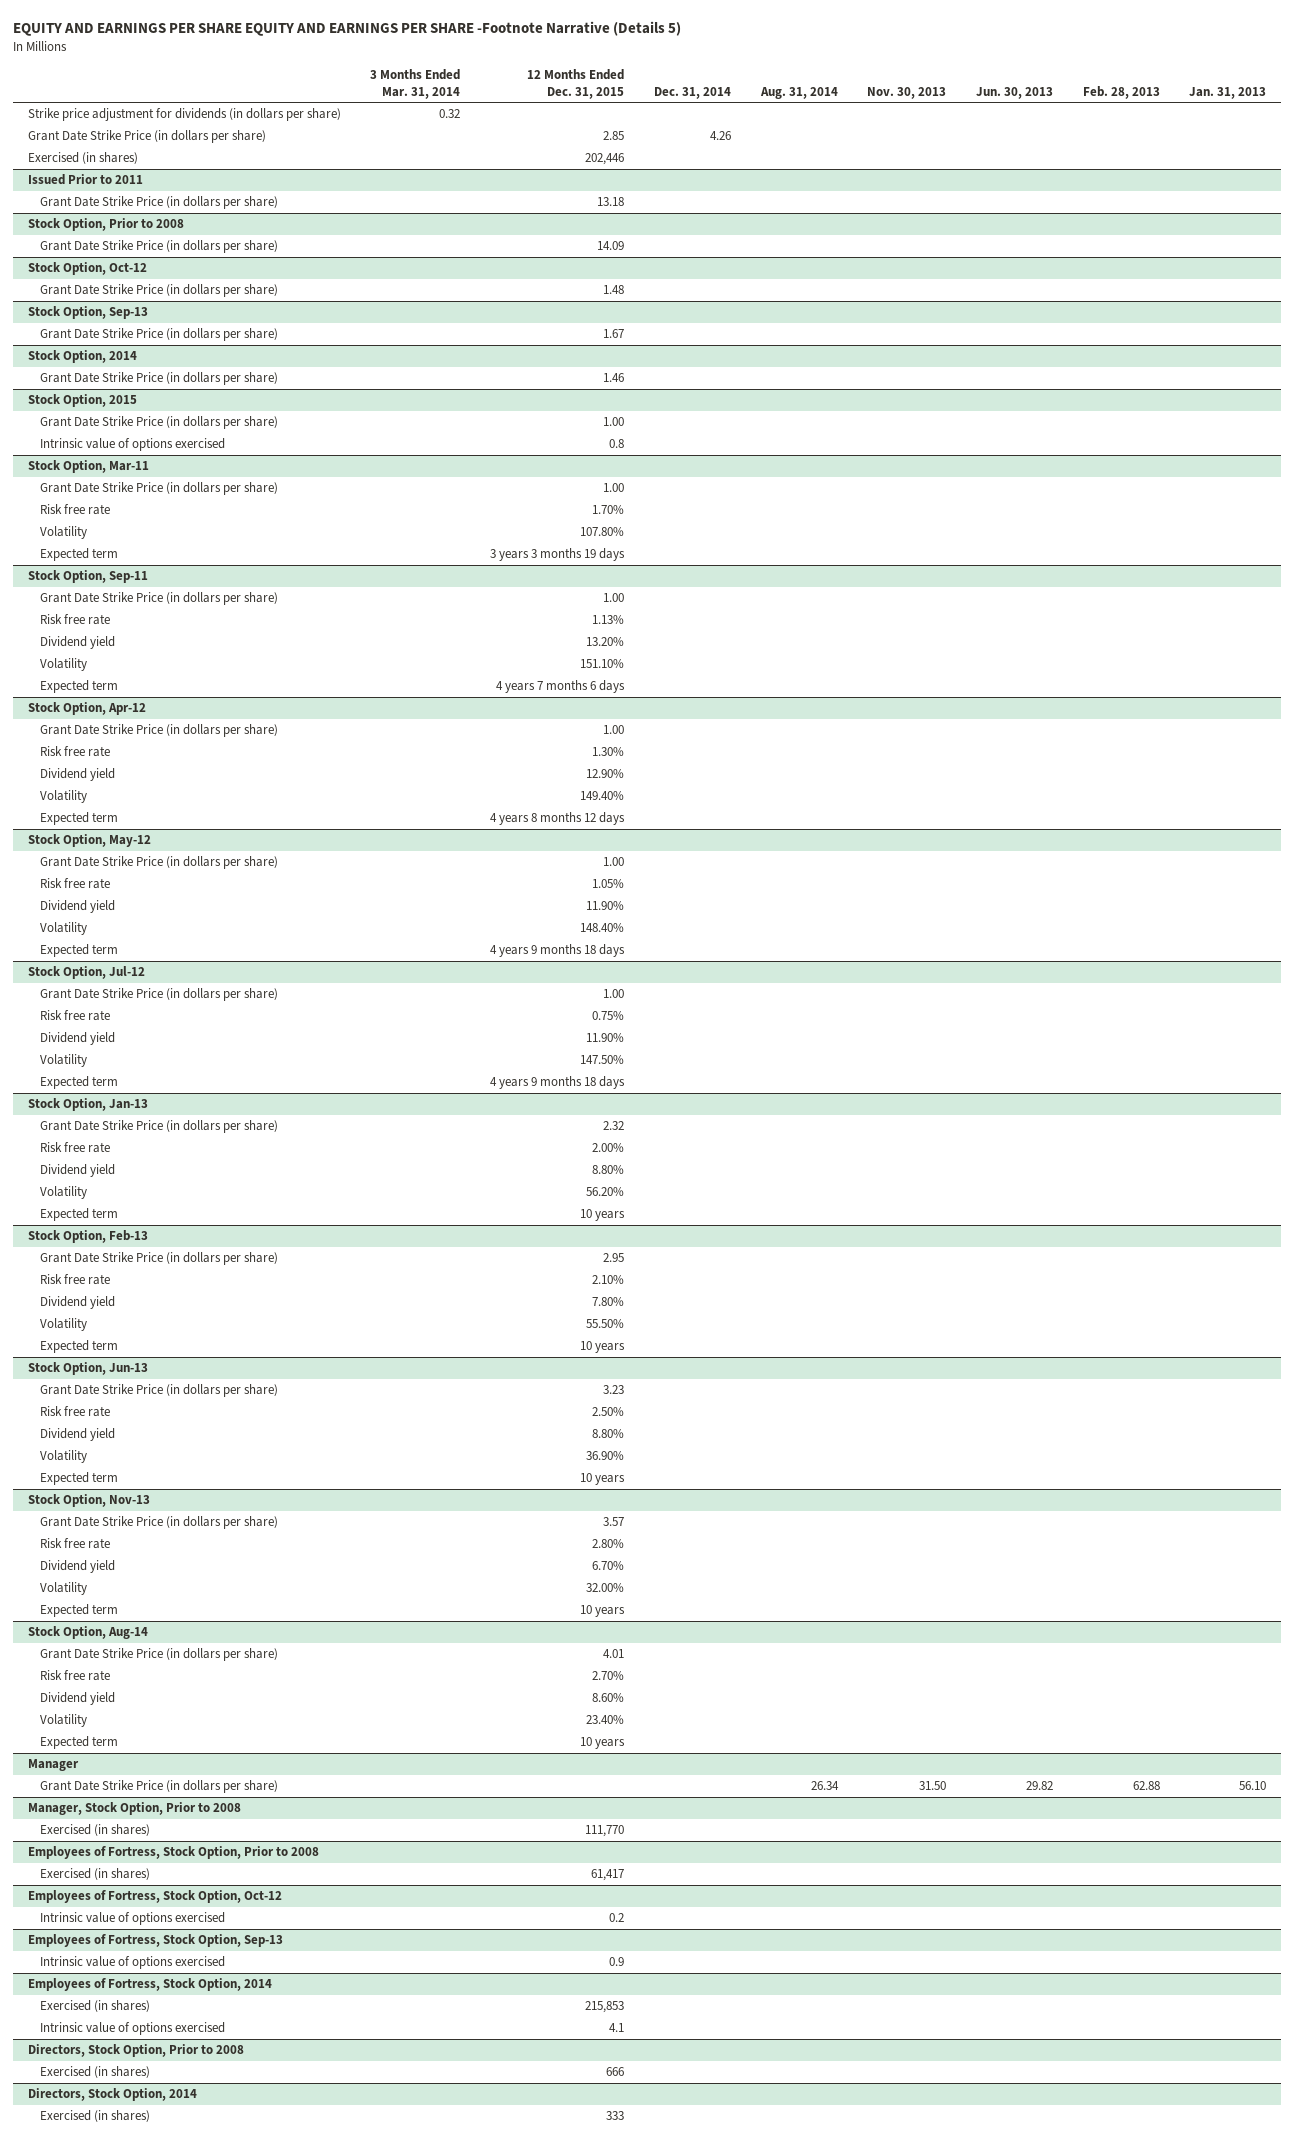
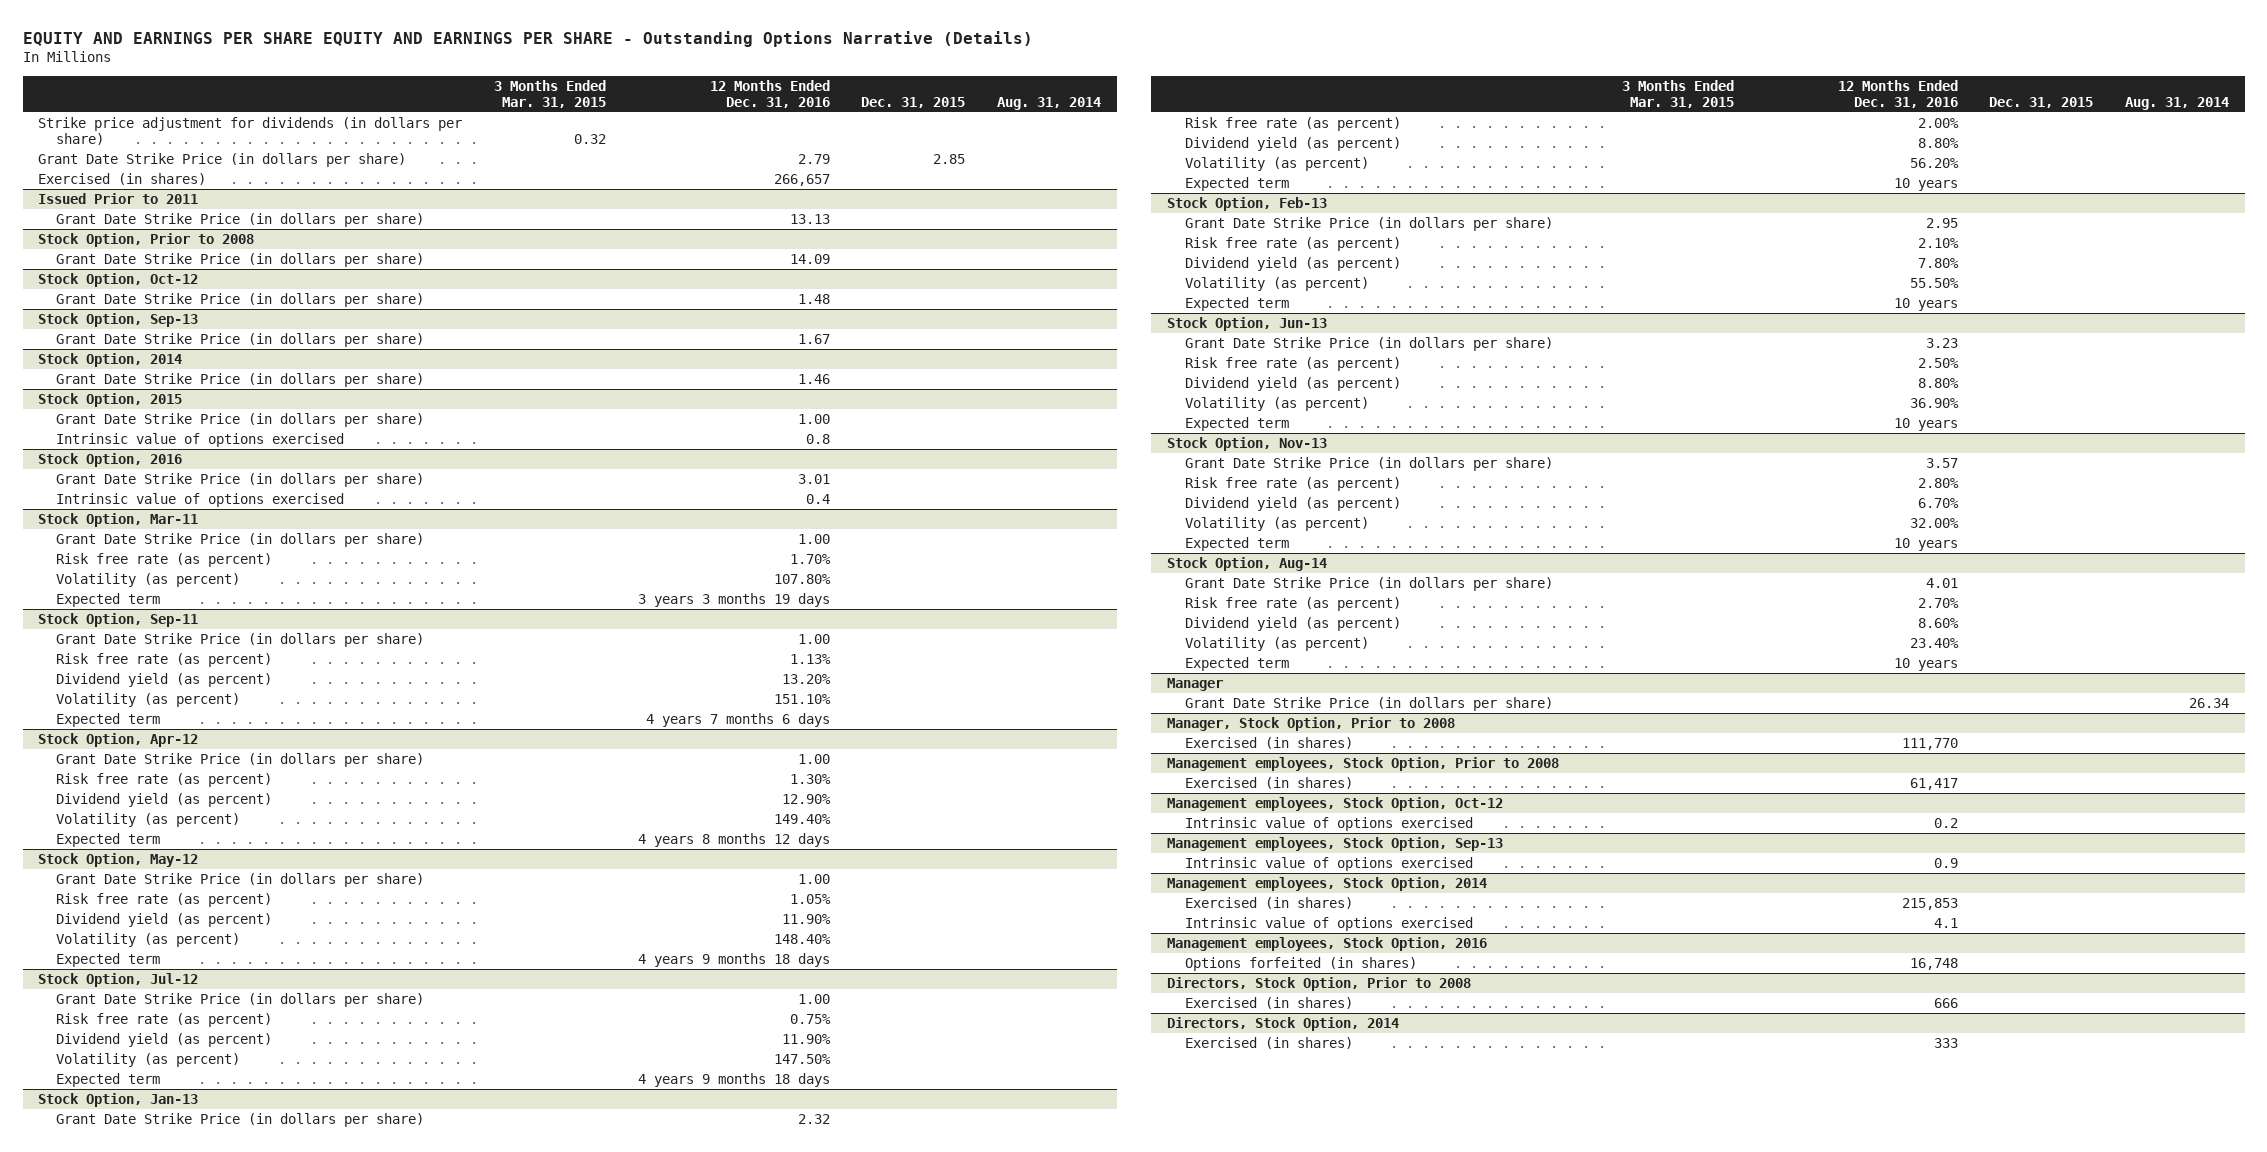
[12,20,681,36] EQUITY AND EARNINGS PER SHARE EQUITY AND EARNINGS PER SHARE -Footnote Narrative (Details 5) -> [22,30,1033,47] EQUITY AND EARNINGS PER SHARE EQUITY AND EARNINGS PER SHARE - Outstanding Options Narrative (Details)
[370,68,461,99] 3 Months Ended Mar. 31, 2014 -> none
[527,68,625,99] 12 Months Ended Dec. 31, 2015 -> none
[653,86,731,99] Dec. 31, 2014 -> none
[867,86,947,99] Nov. 30, 2013 -> none
[975,86,1053,99] Jun. 30, 2013 -> none
[1082,85,1160,99] Feb. 28, 2013 -> none
[1189,86,1267,99] Jan. 31, 2013 -> none
none -> [494,80,607,108] 3 Months Ended Mar. 31, 2015
none -> [709,80,830,108] 12 Months Ended Dec. 31, 2016
none -> [861,96,966,108] Dec. 31, 2015
none -> [38,453,183,468] Stock Option, 2016
none -> [56,473,425,488] Grant Date Strike Price (in dollars per share)
none -> [56,493,345,508] Intrinsic value of options exercised
[39,504,110,516] Risk free rate -> [56,553,273,568] Risk free rate (as percent)
[39,526,87,540] Volatility -> [56,573,241,588] Volatility (as percent)
[39,614,110,626] Risk free rate -> [56,653,273,668] Risk free rate (as percent)
[39,636,115,650] Dividend yield -> [56,673,273,688] Dividend yield (as percent)
[39,658,87,672] Volatility -> [56,693,241,708] Volatility (as percent)
[39,746,110,758] Risk free rate -> [56,773,273,788] Risk free rate (as percent)
[39,768,115,782] Dividend yield -> [56,793,273,808] Dividend yield (as percent)
[39,790,87,804] Volatility -> [56,813,241,828] Volatility (as percent)
[39,878,110,890] Risk free rate -> [56,893,273,908] Risk free rate (as percent)
[39,900,115,914] Dividend yield -> [56,913,273,928] Dividend yield (as percent)
[39,922,87,936] Volatility -> [56,933,241,948] Volatility (as percent)
[39,1010,110,1022] Risk free rate -> [56,1013,273,1028] Risk free rate (as percent)
[39,1032,115,1046] Dividend yield -> [56,1033,273,1048] Dividend yield (as percent)
[39,1054,87,1068] Volatility -> [56,1053,241,1068] Volatility (as percent)
[39,1142,110,1154] Risk free rate -> [1184,117,1401,132] Risk free rate (as percent)
[39,1164,115,1178] Dividend yield -> [1184,137,1401,152] Dividend yield (as percent)
[39,1186,87,1200] Volatility -> [1184,157,1369,172] Volatility (as percent)
[39,1274,110,1286] Risk free rate -> [1184,237,1401,252] Risk free rate (as percent)
[39,1296,115,1310] Dividend yield -> [1184,257,1401,272] Dividend yield (as percent)
[39,1318,87,1332] Volatility -> [1184,277,1369,292] Volatility (as percent)
[39,1406,110,1418] Risk free rate -> [1184,357,1401,372] Risk free rate (as percent)
[39,1428,115,1442] Dividend yield -> [1184,377,1401,392] Dividend yield (as percent)
[39,1450,87,1464] Volatility -> [1184,397,1369,412] Volatility (as percent)
[39,1538,110,1550] Risk free rate -> [1184,477,1401,492] Risk free rate (as percent)
[39,1560,115,1574] Dividend yield -> [1184,497,1401,512] Dividend yield (as percent)
[39,1582,87,1596] Volatility -> [1184,517,1369,532] Volatility (as percent)
[39,1670,110,1682] Risk free rate -> [1184,597,1401,612] Risk free rate (as percent)
[39,1692,115,1706] Dividend yield -> [1184,617,1401,632] Dividend yield (as percent)
[39,1714,87,1728] Volatility -> [1184,637,1369,652] Volatility (as percent)
[27,1846,319,1860] Employees of Fortress, Stock Option, Prior to 2008 -> [1166,757,1559,772] Management employees, Stock Option, Prior to 2008
[27,1890,282,1904] Employees of Fortress, Stock Option, Oct-12 -> [1166,797,1503,812] Management employees, Stock Option, Oct-12
[27,1934,283,1948] Employees of Fortress, Stock Option, Sep-13 -> [1166,837,1503,852] Management employees, Stock Option, Sep-13
[27,1978,272,1992] Employees of Fortress, Stock Option, 2014 -> [1166,877,1487,892] Management employees, Stock Option, 2014
none -> [1166,937,1487,952] Management employees, Stock Option, 2016
none -> [1184,957,1417,972] Options forfeited (in shares)

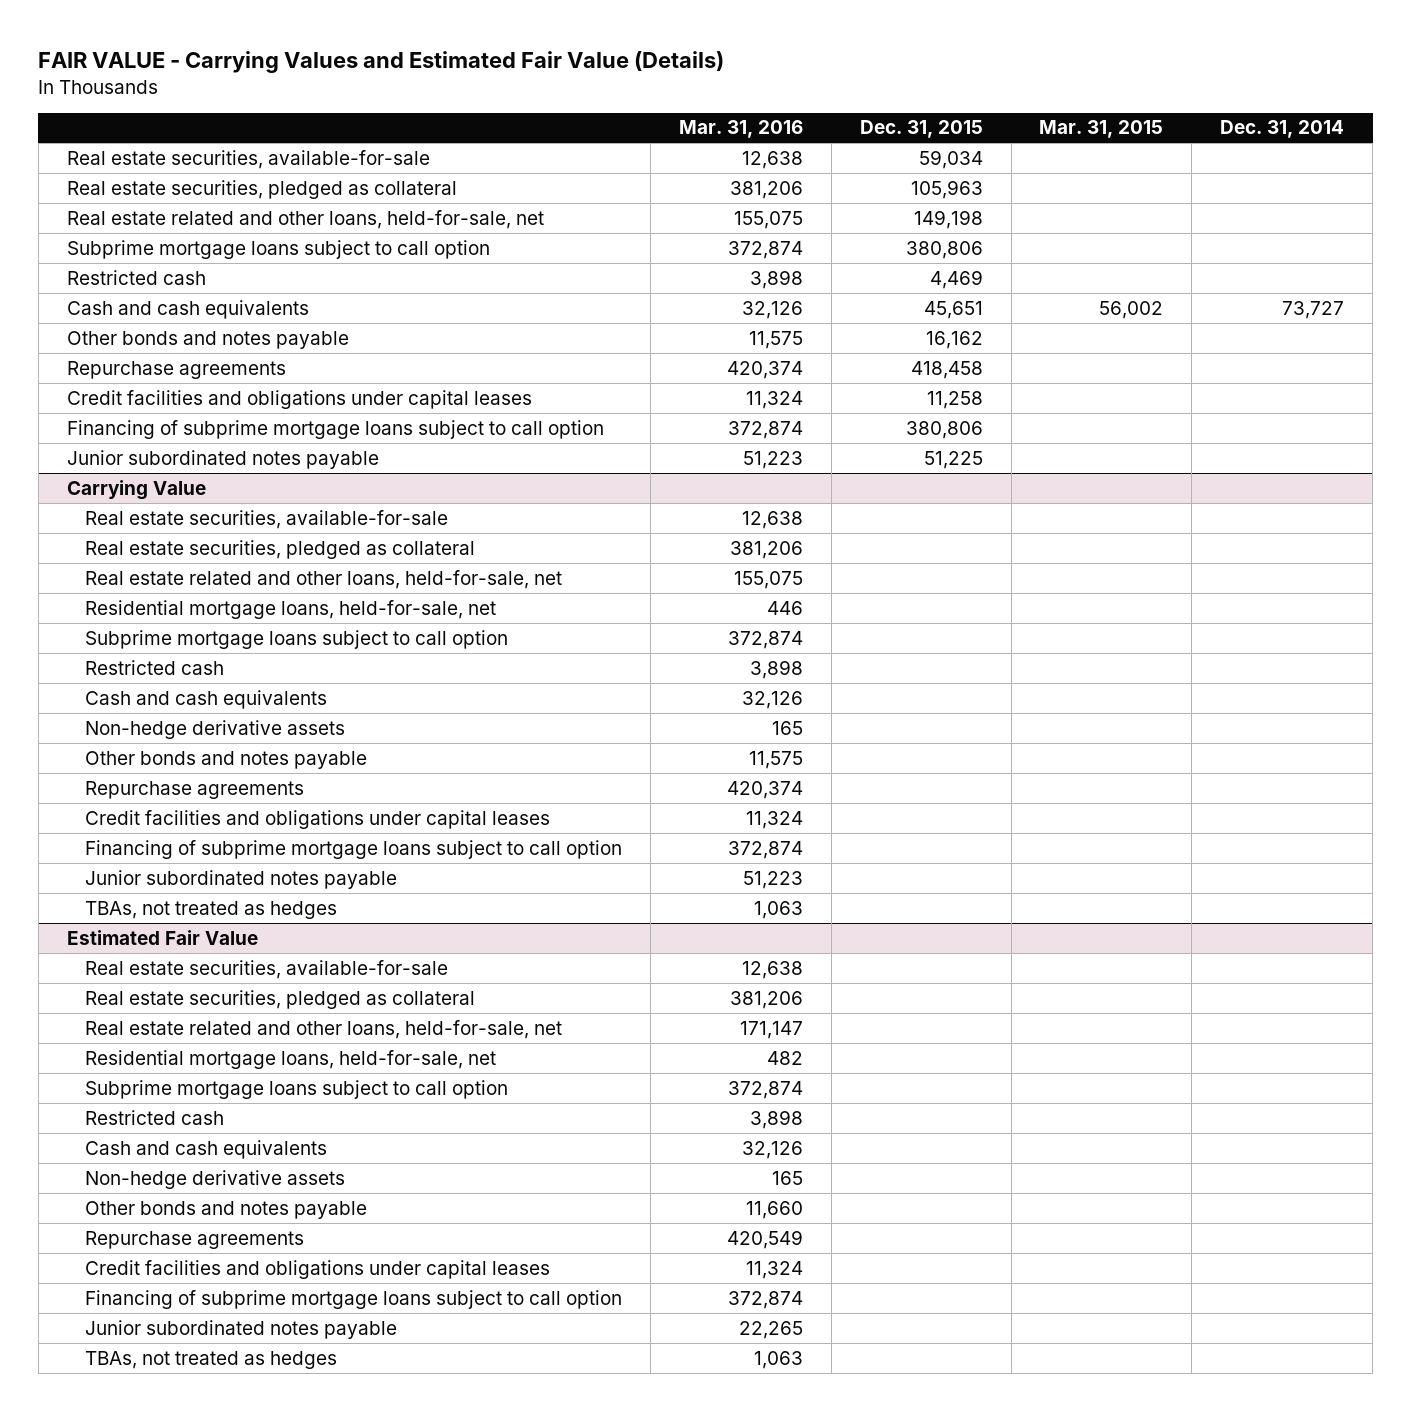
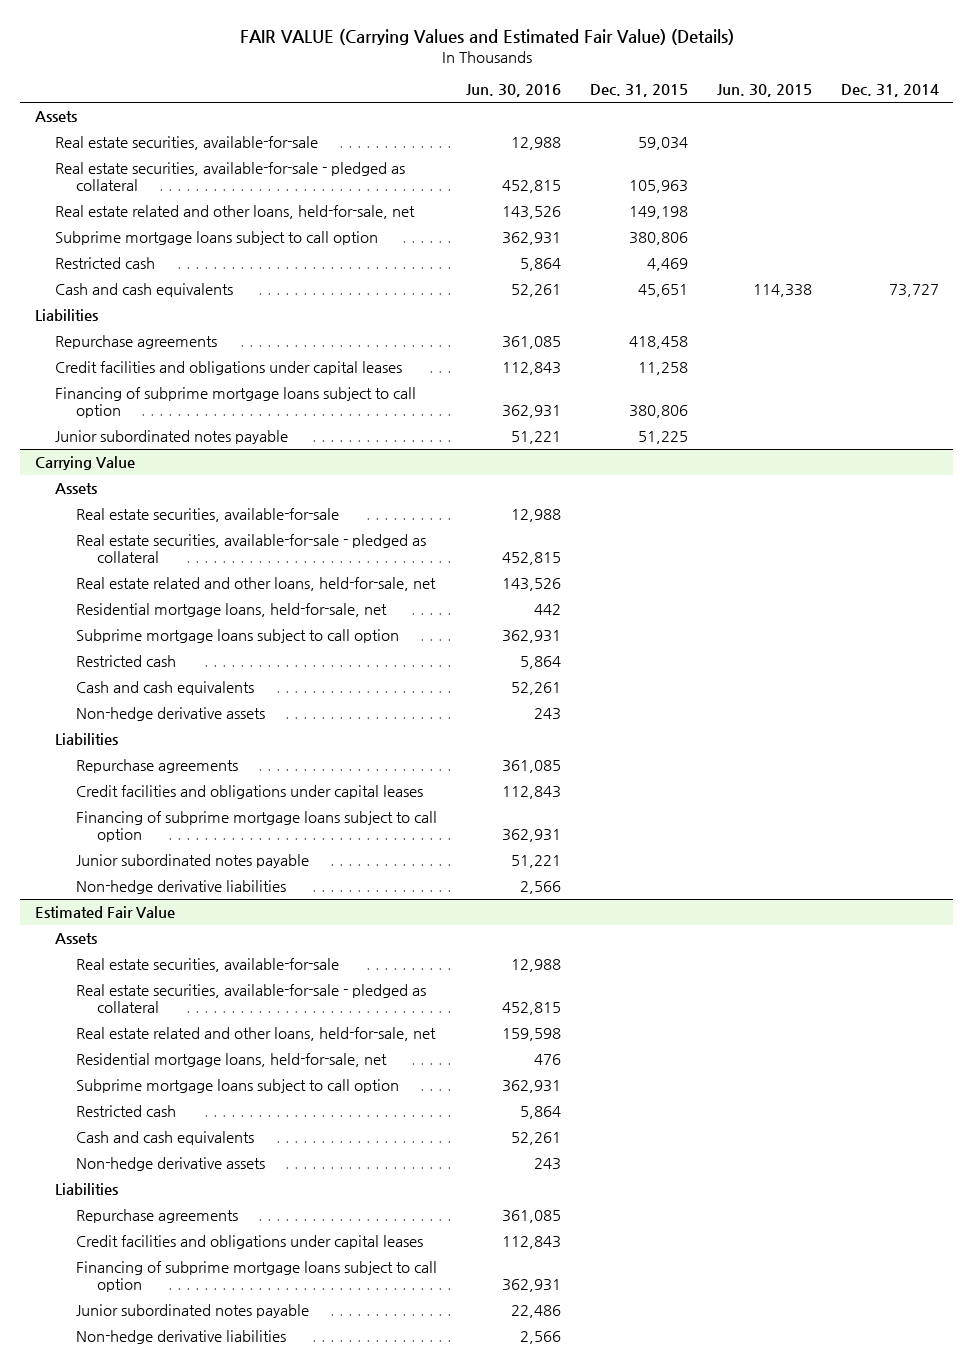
[38,50,725,73] FAIR VALUE - Carrying Values and Estimated Fair Value (Details) -> [239,29,734,46] FAIR VALUE (Carrying Values and Estimated Fair Value) (Details)
[679,120,804,139] Mar. 31, 2016 -> none
[1039,120,1164,139] Mar. 31, 2015 -> none
none -> [466,84,562,98] Jun. 30, 2016
none -> [716,84,812,98] Jun. 30, 2015
none -> [34,111,77,123] Assets
[66,179,457,199] Real estate securities, pledged as collateral -> [55,162,406,192] Real estate securities, available-for-sale - pledged as collateral
[66,330,349,349] Other bonds and notes payable -> none
none -> [34,309,98,322] Liabilities
none -> [55,483,98,495] Assets
[85,539,476,559] Real estate securities, pledged as collateral -> [76,534,427,564] Real estate securities, available-for-sale - pledged as collateral
[85,750,368,769] Other bonds and notes payable -> none
none -> [55,733,119,746] Liabilities
[85,900,338,919] TBAs, not treated as hedges -> [76,880,287,895] Non-hedge derivative liabilities
none -> [55,933,98,945] Assets
[85,989,476,1009] Real estate securities, pledged as collateral -> [76,984,427,1014] Real estate securities, available-for-sale - pledged as collateral
[85,1200,368,1219] Other bonds and notes payable -> none
none -> [55,1183,119,1196] Liabilities
[85,1350,338,1369] TBAs, not treated as hedges -> [76,1330,287,1345] Non-hedge derivative liabilities

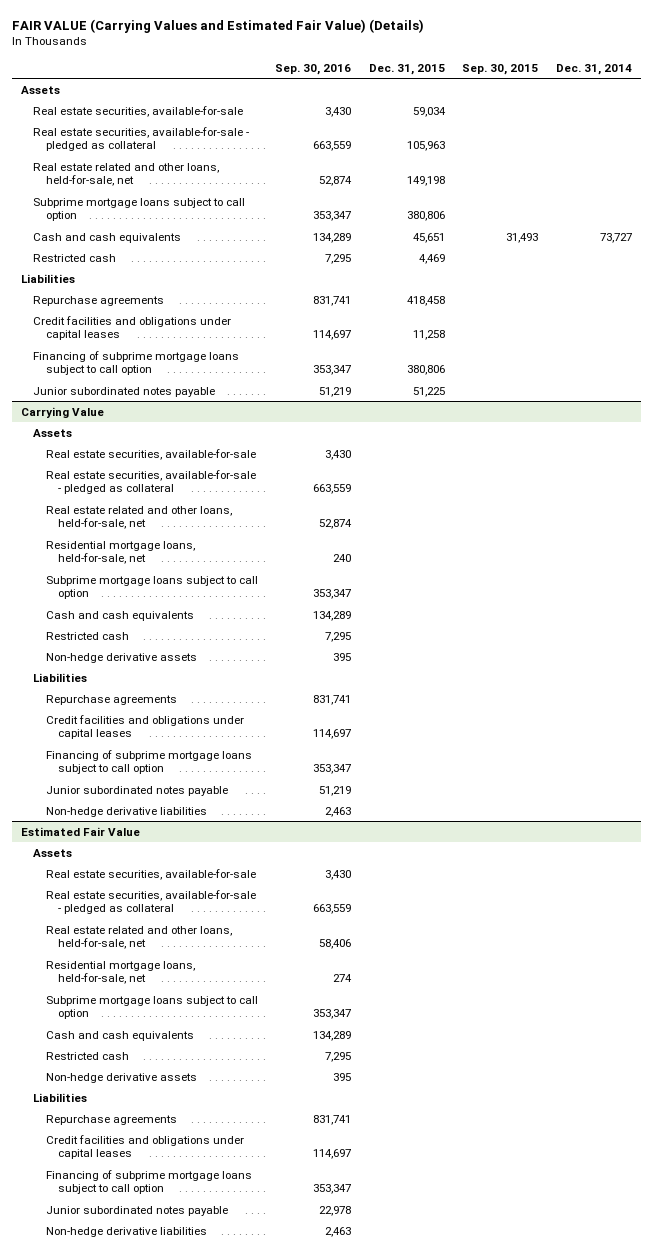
[466,84,562,98] Jun. 30, 2016 -> none
[716,84,812,98] Jun. 30, 2015 -> none
none -> [275,63,352,75] Sep. 30, 2016
none -> [462,63,539,75] Sep. 30, 2015
[55,257,156,270] Restricted cash -> [33,253,117,262] Restricted cash
[76,655,177,668] Restricted cash -> [45,631,129,640] Restricted cash
[76,1105,177,1118] Restricted cash -> [45,1051,129,1060] Restricted cash

